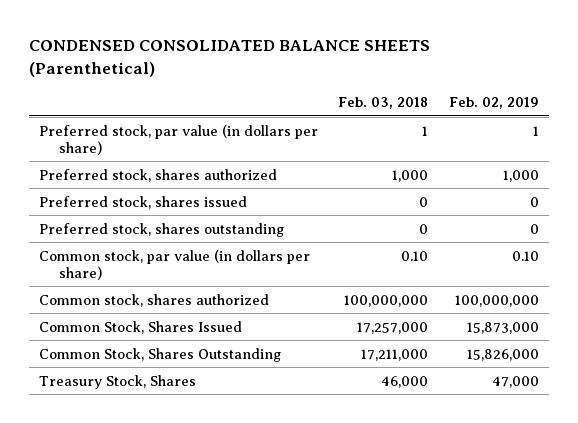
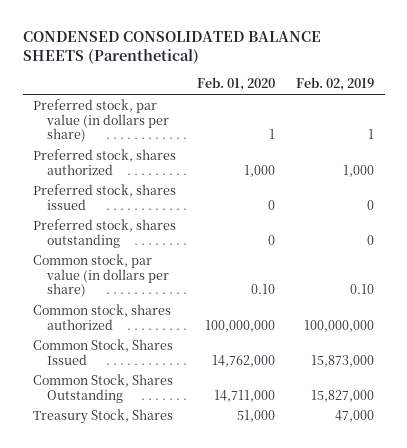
[338,97,429,110] Feb. 03, 2018 -> none
none -> [197,77,276,92] Feb. 01, 2020
[467,348,540,361] 15,826,000 -> [311,389,375,402] 15,827,000

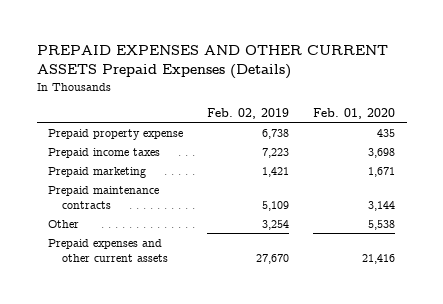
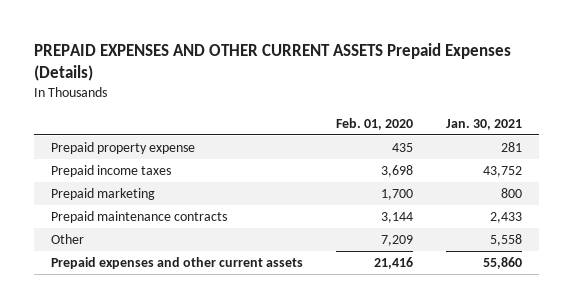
[207,107,290,119] Feb. 02, 2019 -> none
none -> [446,118,523,130] Jan. 30, 2021
[367,166,395,177] 1,671 -> [381,189,414,201] 1,700
[367,219,395,230] 5,538 -> [381,235,414,247] 7,209

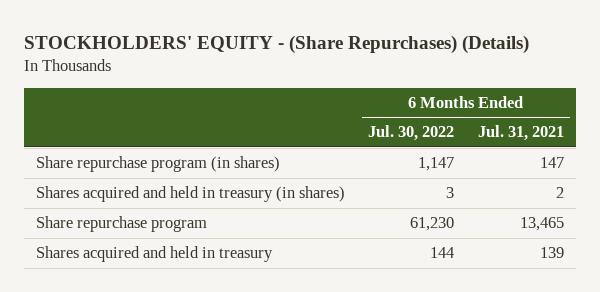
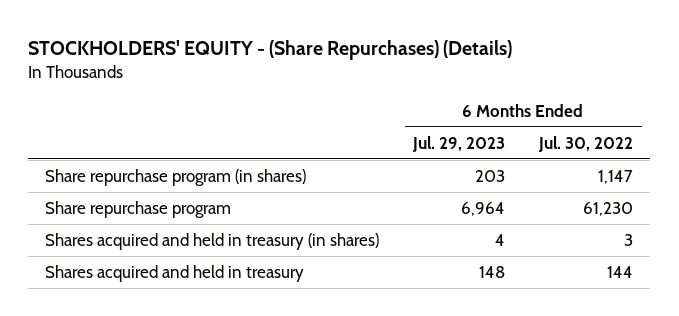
[477,125,564,142] Jul. 31, 2021 -> none
none -> [412,135,506,152] Jul. 29, 2023
[35,186,345,203] Shares acquired and held in treasury (in shares) -> [45,232,380,250] Shares acquired and held in treasury (in shares)

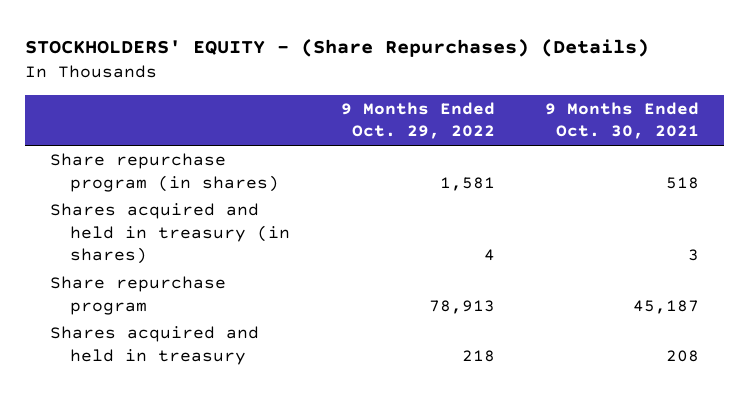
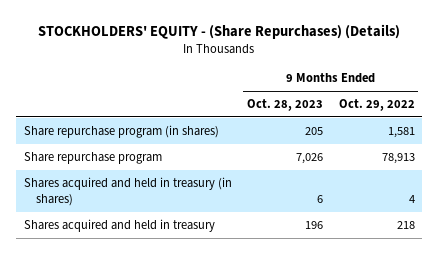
[545,101,700,140] 9 Months Ended Oct. 30, 2021 -> none
none -> [247,99,324,112] Oct. 28, 2023
[50,203,291,265] Shares acquired and held in treasury (in shares) -> [23,177,232,207] Shares acquired and held in treasury (in shares)

